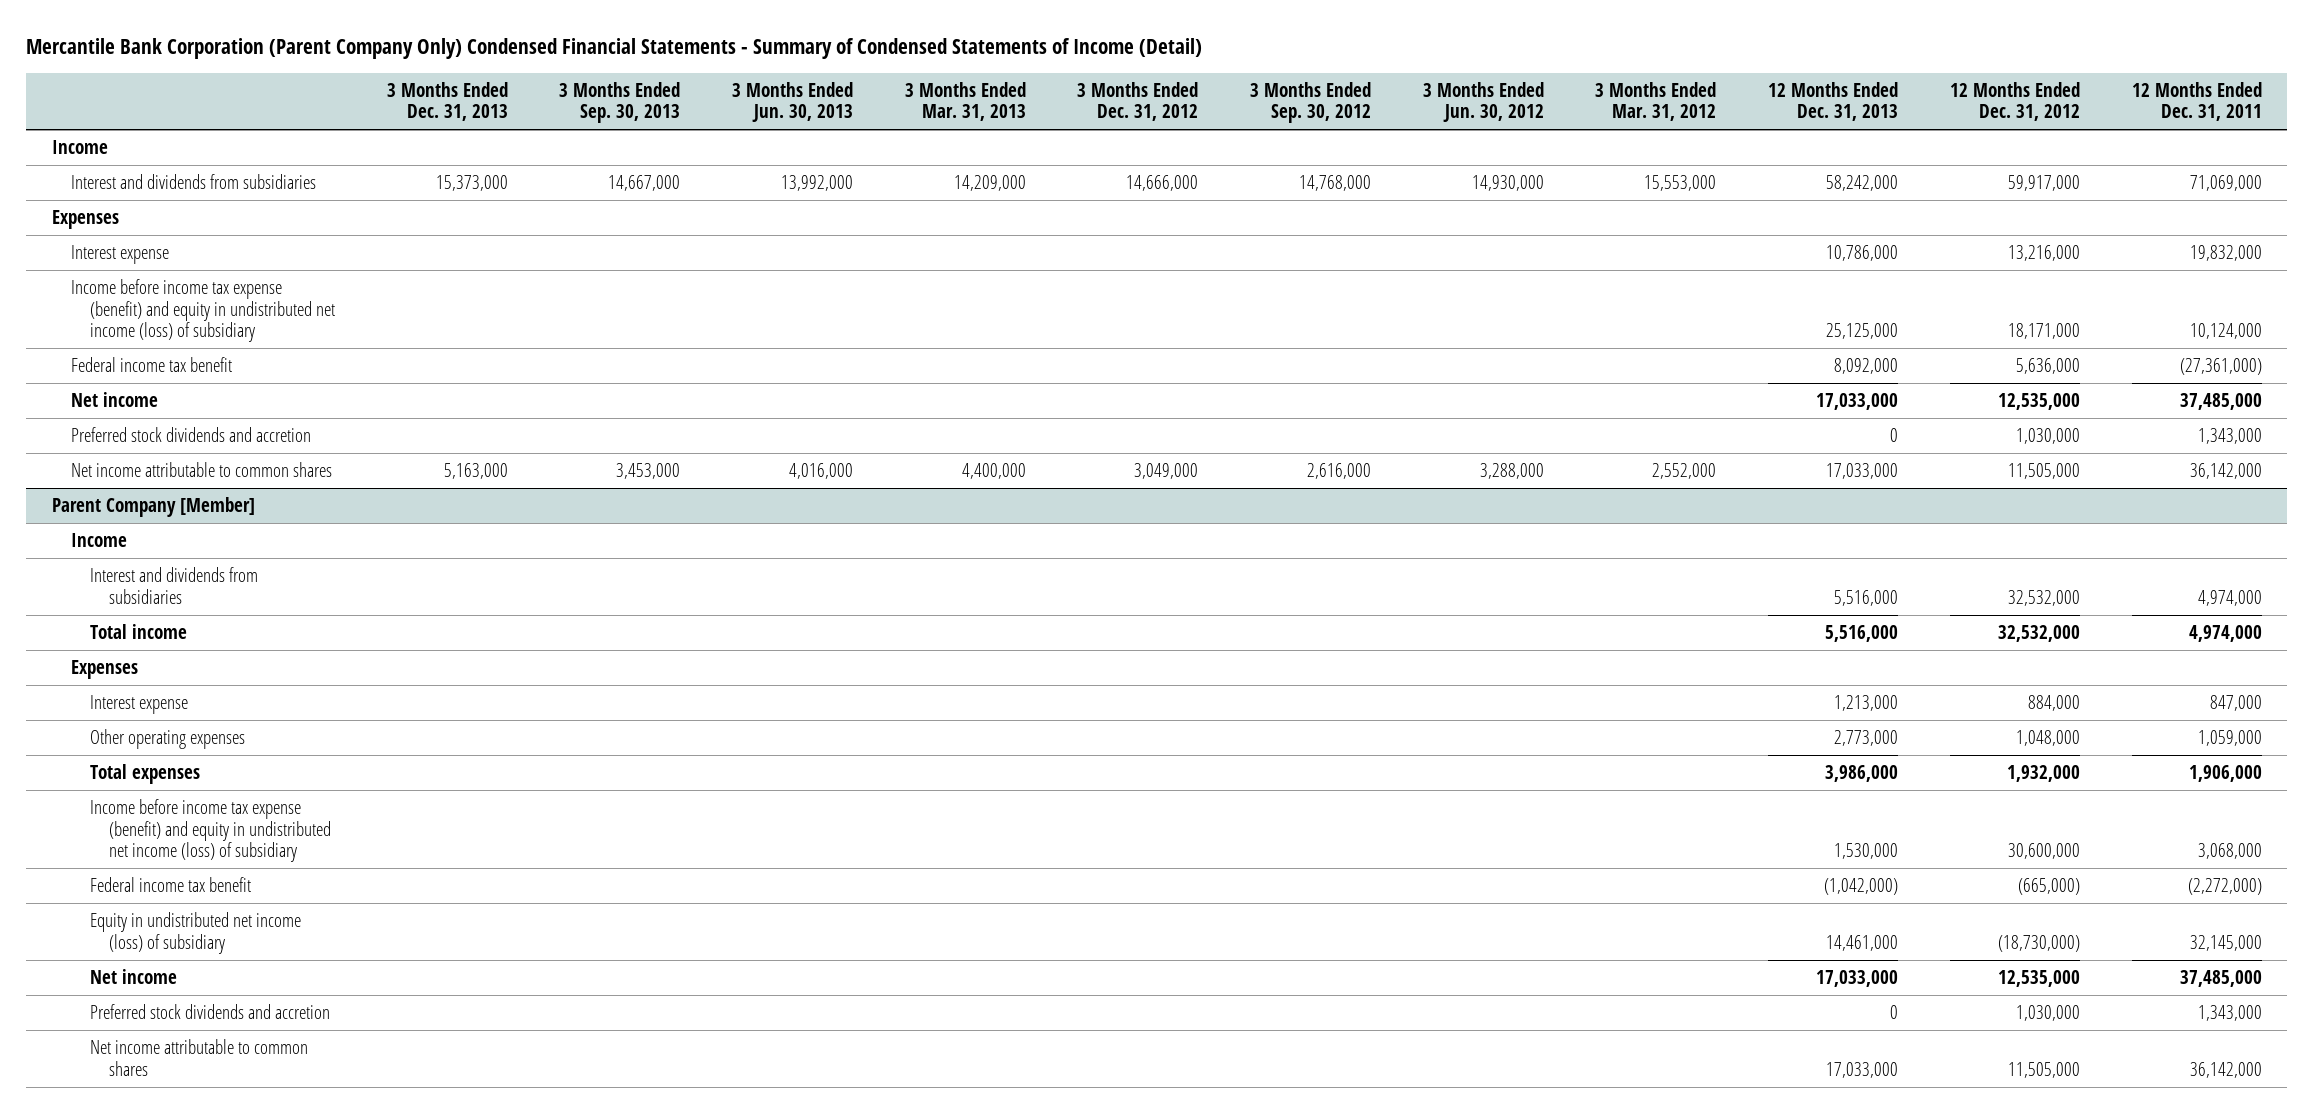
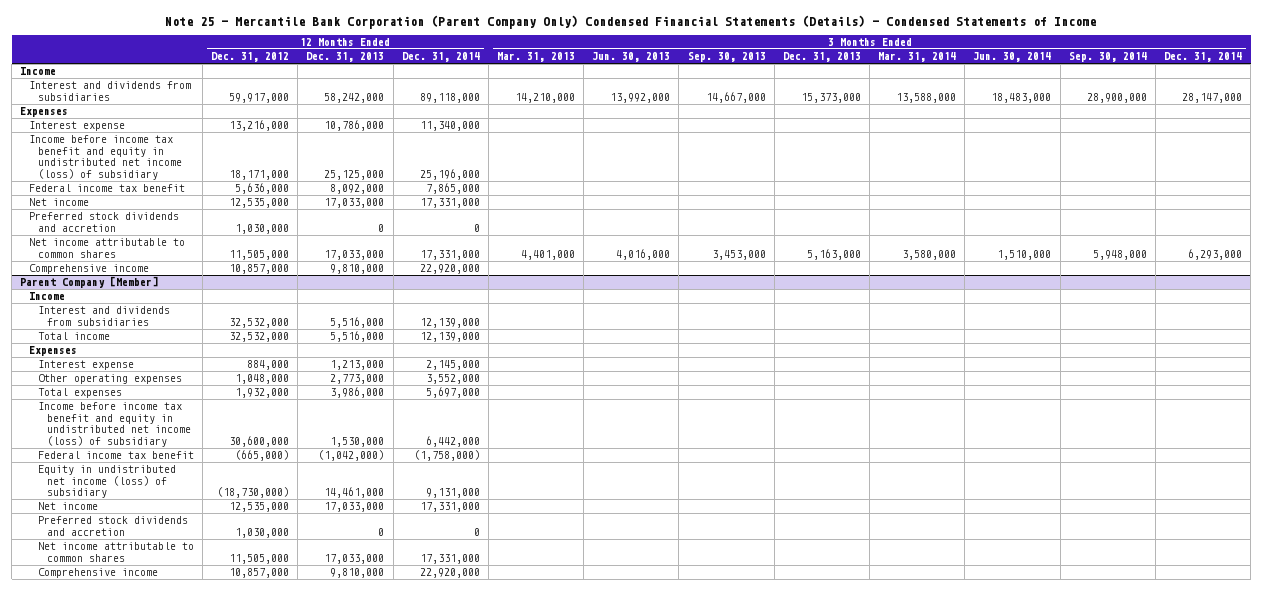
[25,38,1202,60] Mercantile Bank Corporation (Parent Company Only) Condensed Financial Statements - Summary of Condensed Statements of Income (Detail) -> [165,14,1097,29] Note 25 - Mercantile Bank Corporation (Parent Company Only) Condensed Financial Statements (Details) - Condensed Statements of Income
[1077,81,1199,122] 3 Months Ended Dec. 31, 2012 -> none
[1250,81,1372,124] 3 Months Ended Sep. 30, 2012 -> none
[1422,81,1544,123] 3 Months Ended Jun. 30, 2012 -> none
[1595,81,1717,122] 3 Months Ended Mar. 31, 2012 -> none
[2131,81,2262,122] 12 Months Ended Dec. 31, 2011 -> none
none -> [401,52,480,63] Dec. 31, 2014
none -> [878,52,957,63] Mar. 31, 2014
none -> [973,52,1052,63] Jun. 30, 2014
none -> [1068,52,1147,63] Sep. 30, 2014
none -> [1164,52,1243,63] Dec. 31, 2014
[953,175,1026,192] 14,209,000 -> [515,92,576,103] 14,210,000
[70,279,335,343] Income before income tax expense (benefit) and equity in undistributed net income (loss) of subsidiary -> [29,135,182,180] Income before income tax benefit and equity in undistributed net income (loss) of subsidiary
[961,463,1026,480] 4,400,000 -> [521,249,576,260] 4,401,000
none -> [29,264,150,275] Comprehensive income
[89,799,331,863] Income before income tax expense (benefit) and equity in undistributed net income (loss) of subsidiary -> [37,402,191,447] Income before income tax benefit and equity in undistributed net income (loss) of subsidiary
none -> [37,568,158,579] Comprehensive income

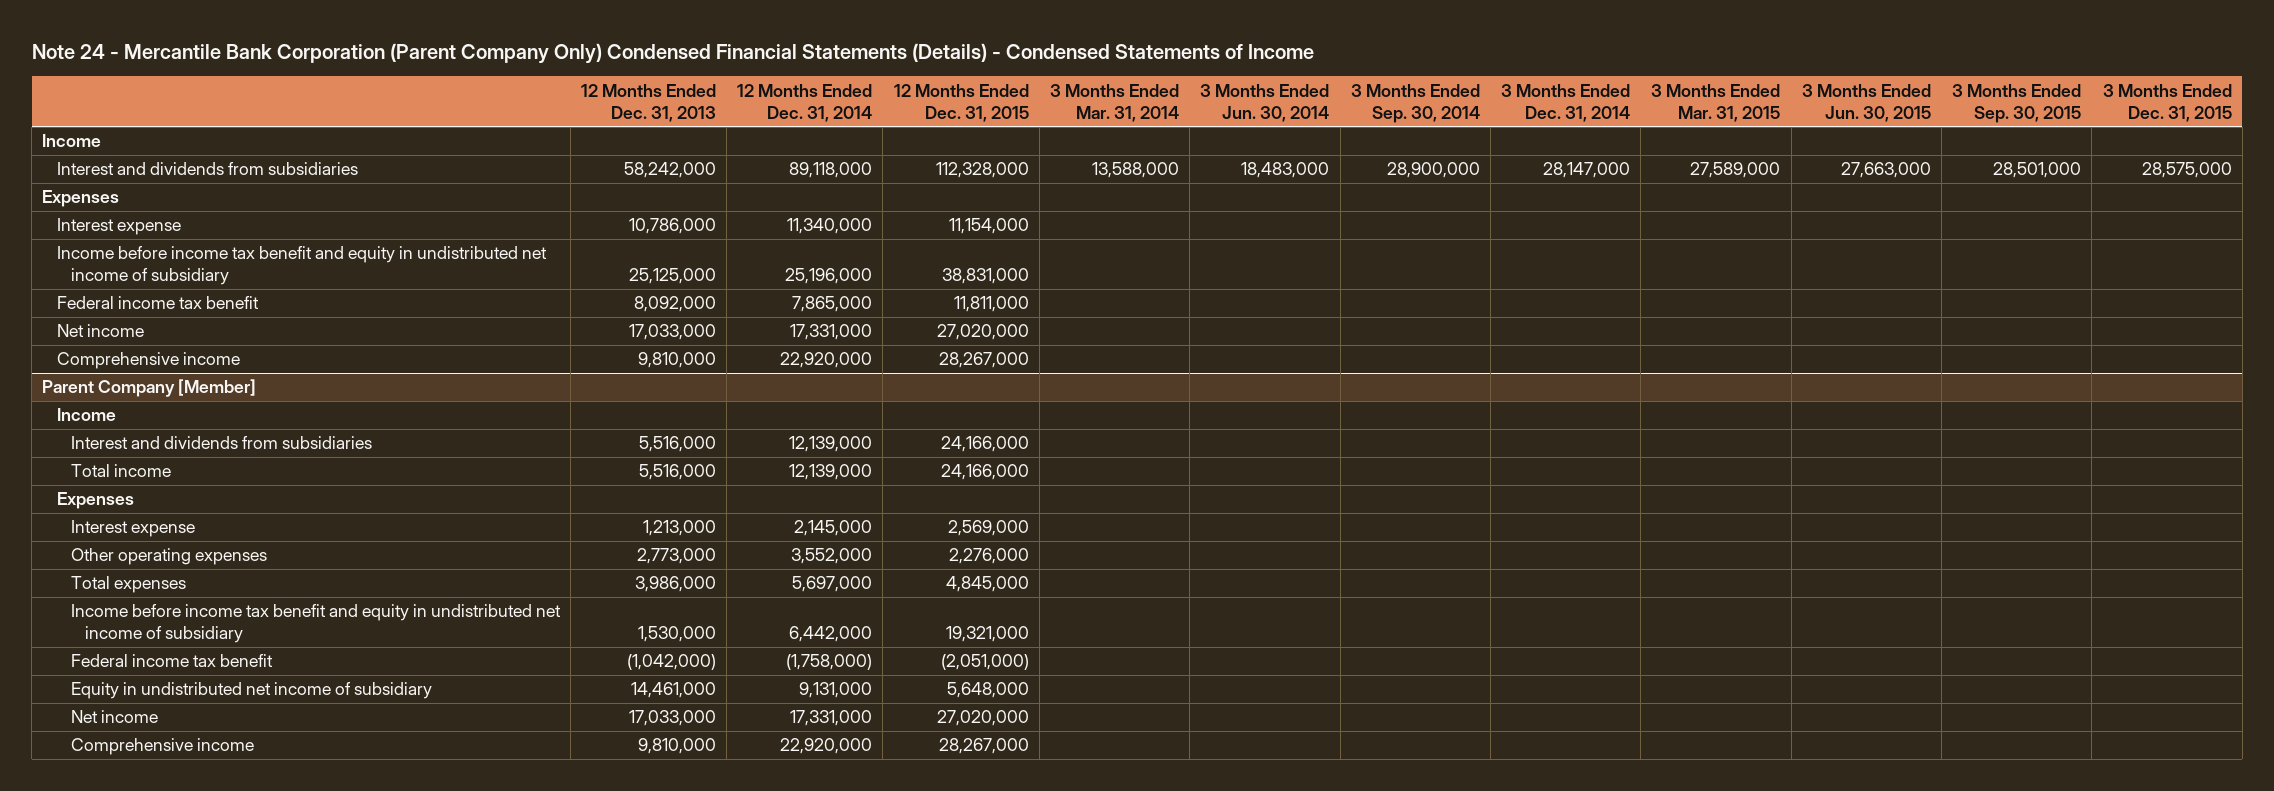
[165,14,1097,29] Note 25 - Mercantile Bank Corporation (Parent Company Only) Condensed Financial Statements (Details) - Condensed Statements of Income -> [31,42,1314,64] Note 24 - Mercantile Bank Corporation (Parent Company Only) Condensed Financial Statements (Details) - Condensed Statements of Income
[211,52,290,63] Dec. 31, 2012 -> none
[497,52,576,63] Mar. 31, 2013 -> none
[592,52,671,63] Jun. 30, 2013 -> none
[687,52,766,63] Sep. 30, 2013 -> none
[782,52,861,63] Dec. 31, 2013 -> none
none -> [893,83,1029,122] 12 Months Ended Dec. 31, 2015
none -> [1651,83,1781,122] 3 Months Ended Mar. 31, 2015
none -> [1801,83,1931,122] 3 Months Ended Jun. 30, 2015
none -> [1952,83,2082,123] 3 Months Ended Sep. 30, 2015
none -> [2102,83,2232,122] 3 Months Ended Dec. 31, 2015
[29,135,182,180] Income before income tax benefit and equity in undistributed net income (loss) of subsidiary -> [56,246,547,286] Income before income tax benefit and equity in undistributed net income of subsidiary
[29,212,180,232] Preferred stock dividends and accretion -> none
[29,238,186,258] Net income attributable to common shares -> none
[37,402,191,447] Income before income tax benefit and equity in undistributed net income (loss) of subsidiary -> [70,604,561,644] Income before income tax benefit and equity in undistributed net income of subsidiary
[37,465,176,499] Equity in undistributed net income (loss) of subsidiary -> [70,682,432,700] Equity in undistributed net income of subsidiary
[37,516,188,536] Preferred stock dividends and accretion -> none
[37,542,194,562] Net income attributable to common shares -> none

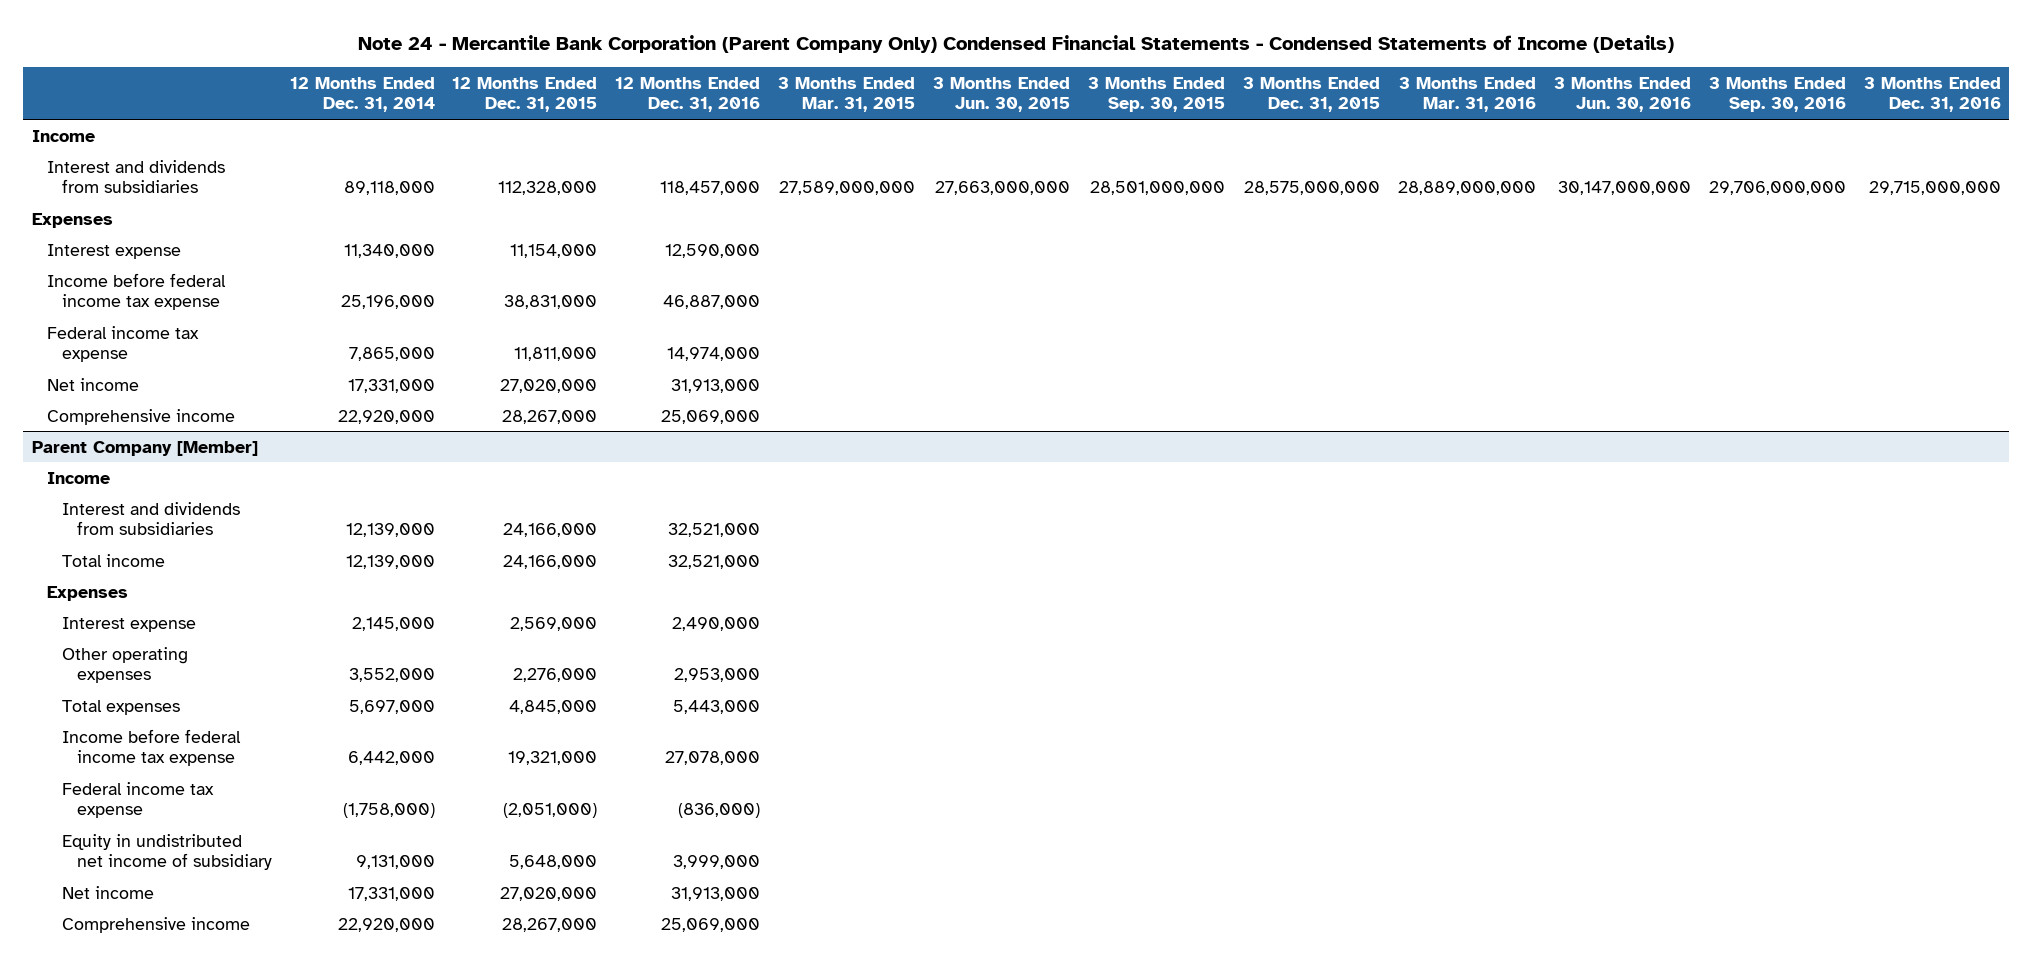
[31,42,1314,64] Note 24 - Mercantile Bank Corporation (Parent Company Only) Condensed Financial Statements (Details) - Condensed Statements of Income -> [358,34,1675,53] Note 24 - Mercantile Bank Corporation (Parent Company Only) Condensed Financial Statements - Condensed Statements of Income (Details)
[580,83,716,122] 12 Months Ended Dec. 31, 2013 -> none
[1050,83,1180,122] 3 Months Ended Mar. 31, 2014 -> none
[1200,83,1330,122] 3 Months Ended Jun. 30, 2014 -> none
[1350,83,1480,123] 3 Months Ended Sep. 30, 2014 -> none
[1501,83,1631,122] 3 Months Ended Dec. 31, 2014 -> none
none -> [615,76,761,113] 12 Months Ended Dec. 31, 2016
none -> [1398,76,1536,113] 3 Months Ended Mar. 31, 2016
none -> [1553,76,1691,113] 3 Months Ended Jun. 30, 2016
none -> [1708,76,1846,113] 3 Months Ended Sep. 30, 2016
none -> [1863,76,2001,113] 3 Months Ended Dec. 31, 2016
[1690,162,1781,179] 27,589,000 -> [779,181,916,196] 27,589,000,000
[1840,162,1931,179] 27,663,000 -> [935,181,1071,196] 27,663,000,000
[1993,162,2082,179] 28,501,000 -> [1090,181,1226,196] 28,501,000,000
[2141,162,2232,179] 28,575,000 -> [1243,181,1380,196] 28,575,000,000
[56,246,547,286] Income before income tax benefit and equity in undistributed net income of subsidiary -> [46,272,226,311] Income before federal income tax expense
[56,296,259,310] Federal income tax benefit -> [46,325,199,363] Federal income tax expense
[70,604,561,644] Income before income tax benefit and equity in undistributed net income of subsidiary -> [61,728,241,767] Income before federal income tax expense
[70,654,273,668] Federal income tax benefit -> [61,781,214,819] Federal income tax expense

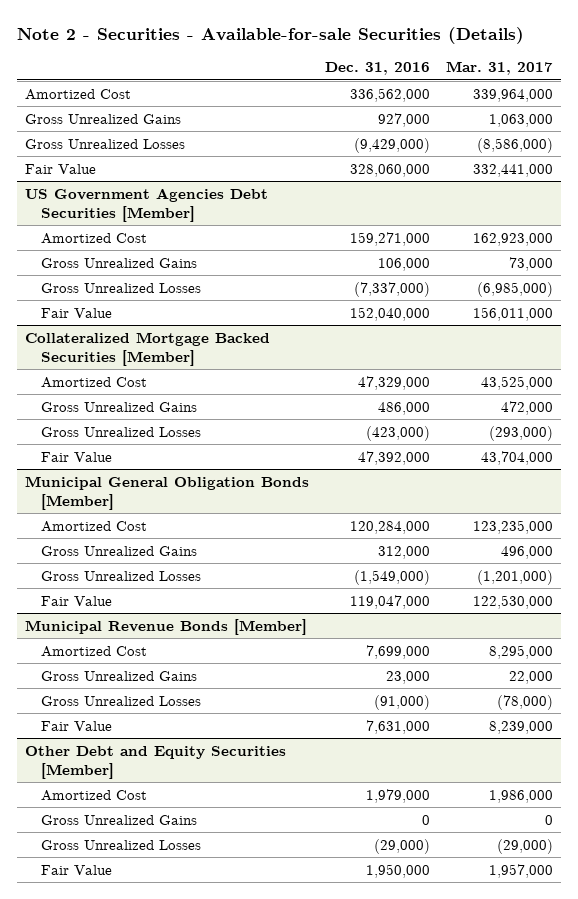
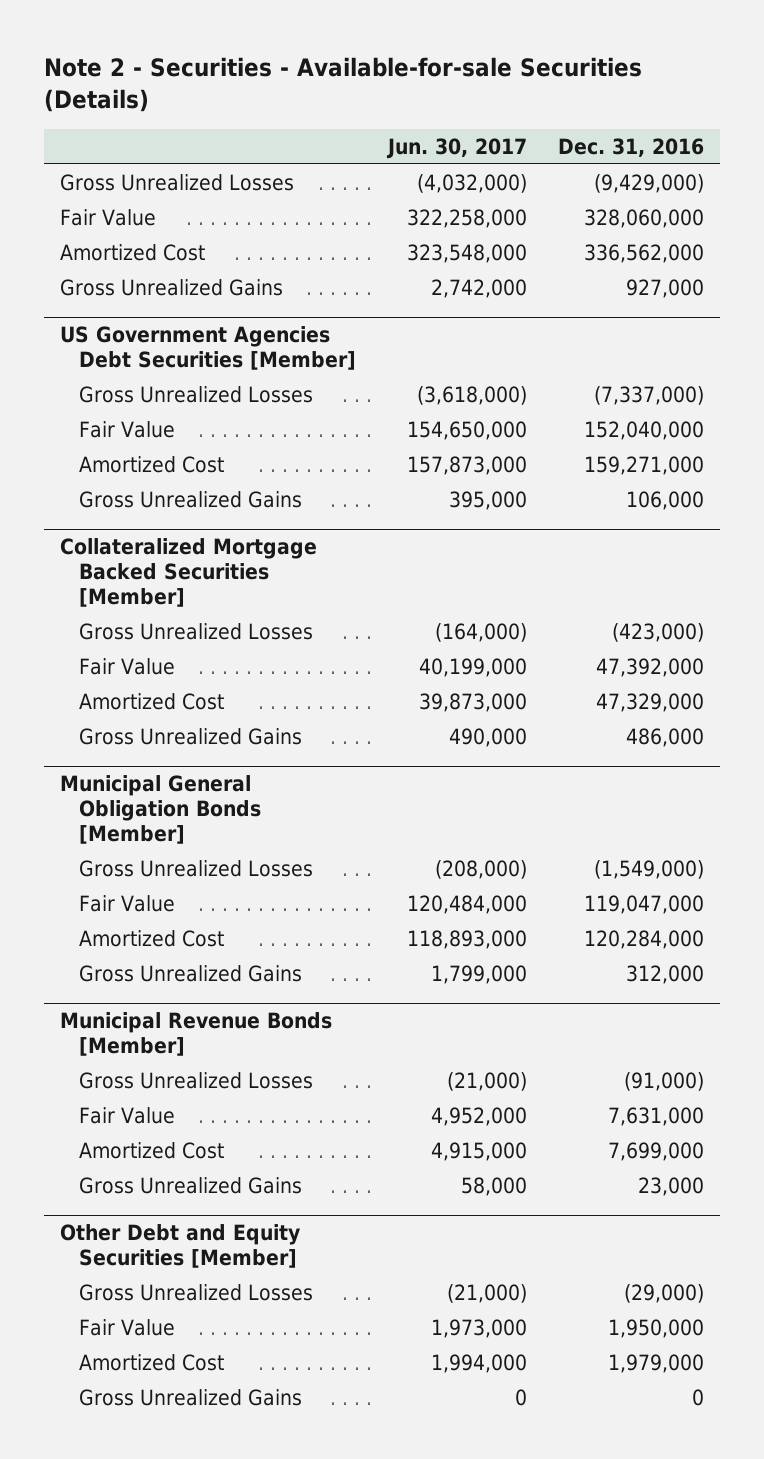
[446,61,554,76] Mar. 31, 2017 -> none
none -> [385,137,527,159] Jun. 30, 2017
[24,88,131,100] Amortized Cost -> [60,244,206,262] Amortized Cost
[24,113,181,124] Gross Unrealized Gains -> [60,279,284,297] Gross Unrealized Gains
[41,232,148,244] Amortized Cost -> [79,456,225,474] Amortized Cost
[41,257,198,268] Gross Unrealized Gains -> [79,491,303,509] Gross Unrealized Gains
[41,376,148,388] Amortized Cost -> [79,693,225,711] Amortized Cost
[41,401,198,412] Gross Unrealized Gains -> [79,728,303,746] Gross Unrealized Gains
[41,520,148,532] Amortized Cost -> [79,930,225,948] Amortized Cost
[41,545,198,556] Gross Unrealized Gains -> [79,965,303,983] Gross Unrealized Gains
[41,645,148,657] Amortized Cost -> [79,1142,225,1160] Amortized Cost
[41,670,198,681] Gross Unrealized Gains -> [79,1177,303,1195] Gross Unrealized Gains
[41,789,148,801] Amortized Cost -> [79,1354,225,1372] Amortized Cost
[41,814,198,825] Gross Unrealized Gains -> [79,1389,303,1407] Gross Unrealized Gains

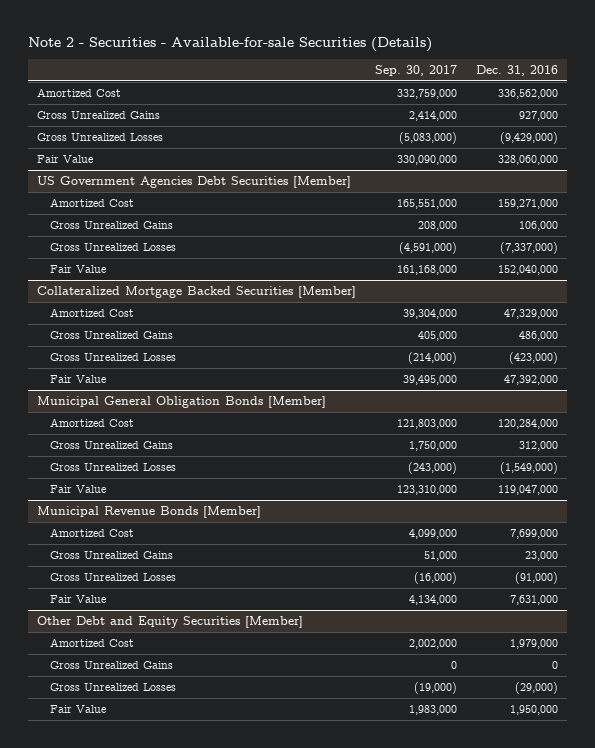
[385,137,527,159] Jun. 30, 2017 -> none
none -> [375,65,458,77] Sep. 30, 2017
[60,174,295,192] Gross Unrealized Losses -> [37,133,164,142] Gross Unrealized Losses
[60,209,157,227] Fair Value -> [37,155,94,164] Fair Value
[79,386,314,404] Gross Unrealized Losses -> [50,243,177,252] Gross Unrealized Losses
[79,421,176,439] Fair Value -> [50,265,107,274] Fair Value
[79,623,314,641] Gross Unrealized Losses -> [50,353,177,362] Gross Unrealized Losses
[79,658,176,676] Fair Value -> [50,375,107,384] Fair Value
[79,860,314,878] Gross Unrealized Losses -> [50,463,177,472] Gross Unrealized Losses
[79,895,176,913] Fair Value -> [50,485,107,494] Fair Value
[79,1072,314,1090] Gross Unrealized Losses -> [50,573,177,582] Gross Unrealized Losses
[79,1107,176,1125] Fair Value -> [50,595,107,604] Fair Value
[79,1284,314,1302] Gross Unrealized Losses -> [50,683,177,692] Gross Unrealized Losses
[79,1319,176,1337] Fair Value -> [50,705,107,714] Fair Value

